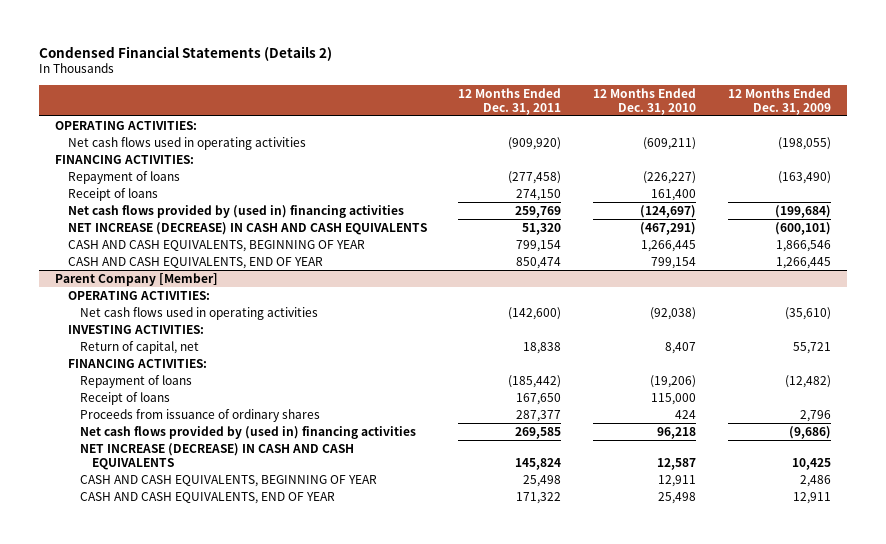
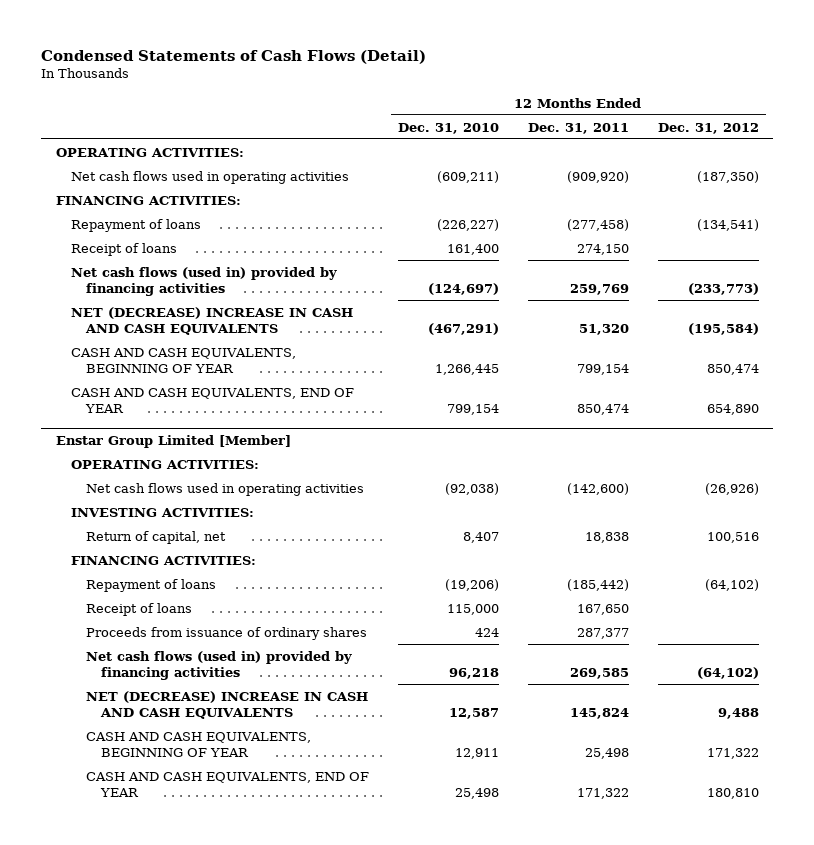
[39,45,333,61] Condensed Financial Statements (Details 2) -> [41,50,427,65] Condensed Statements of Cash Flows (Detail)
[727,87,831,115] 12 Months Ended Dec. 31, 2009 -> none
none -> [657,122,759,134] Dec. 31, 2012
[67,204,404,218] Net cash flows provided by (used in) financing activities -> [70,266,337,297] Net cash flows (used in) provided by financing activities
[67,221,427,235] NET INCREASE (DECREASE) IN CASH AND CASH EQUIVALENTS -> [70,306,353,336] NET (DECREASE) INCREASE IN CASH AND CASH EQUIVALENTS
[55,272,219,286] Parent Company [Member] -> none
none -> [55,434,291,448] Enstar Group Limited [Member]
[79,425,416,439] Net cash flows provided by (used in) financing activities -> [85,650,352,681] Net cash flows (used in) provided by financing activities
[79,442,354,470] NET INCREASE (DECREASE) IN CASH AND CASH EQUIVALENTS -> [85,690,368,720] NET (DECREASE) INCREASE IN CASH AND CASH EQUIVALENTS

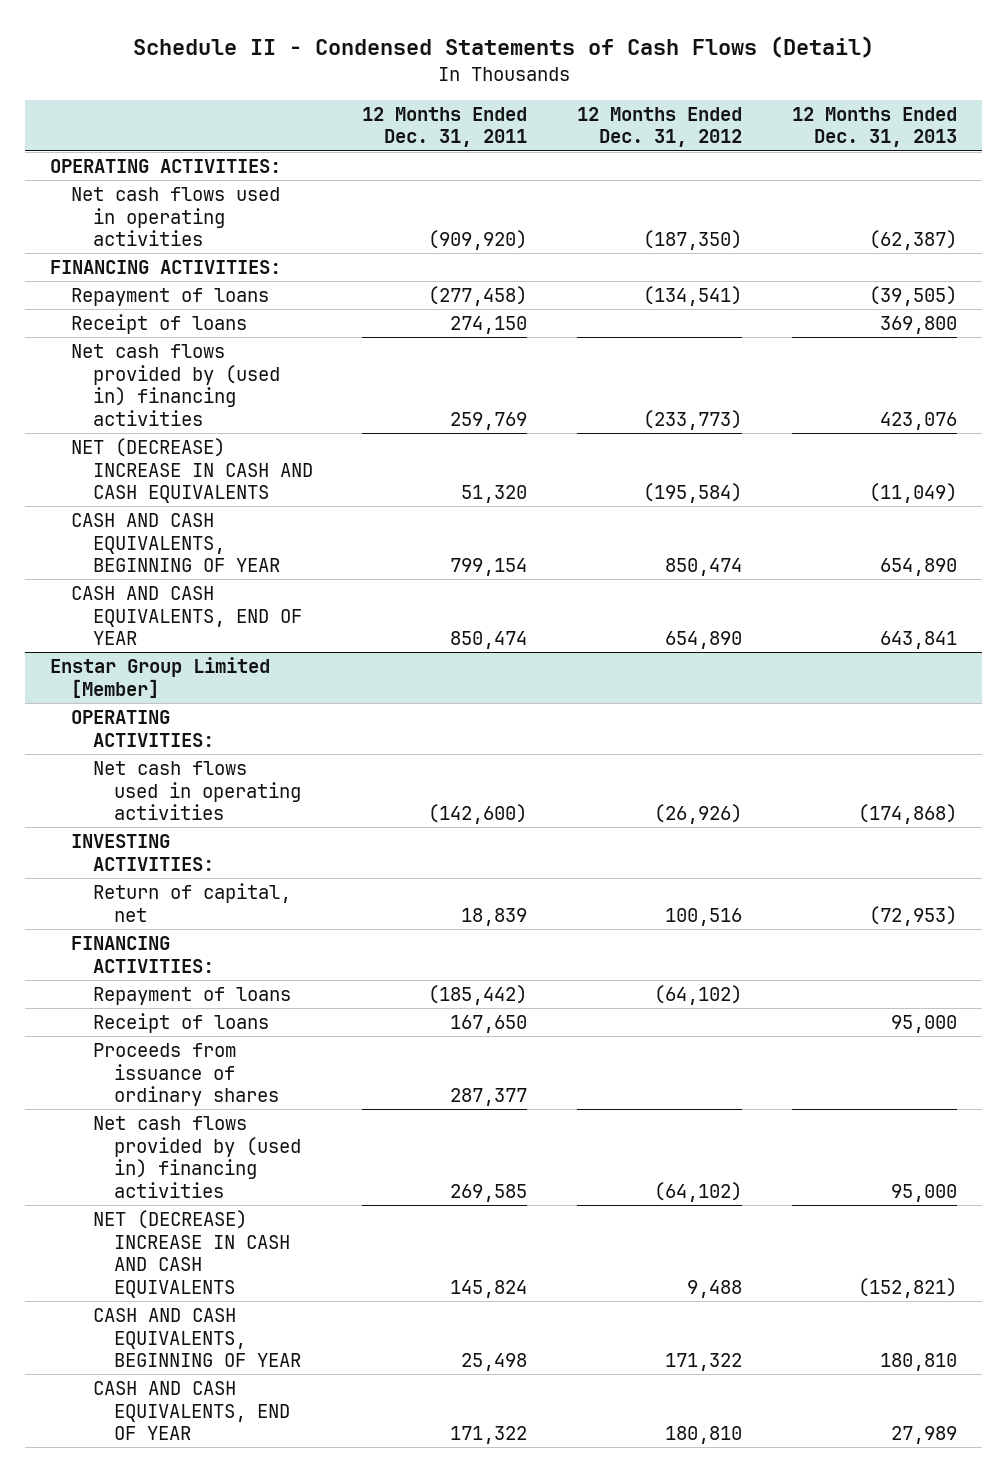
[41,50,427,65] Condensed Statements of Cash Flows (Detail) -> [132,35,874,58] Schedule II - Condensed Statements of Cash Flows (Detail)
[397,122,499,134] Dec. 31, 2010 -> none
none -> [792,106,958,148] 12 Months Ended Dec. 31, 2013
[70,266,337,297] Net cash flows (used in) provided by financing activities -> [71,344,280,426] Net cash flows provided by (used in) financing activities
[584,531,629,543] 18,838 -> [461,907,528,926] 18,839
[85,650,352,681] Net cash flows (used in) provided by financing activities -> [92,1116,301,1198] Net cash flows provided by (used in) financing activities

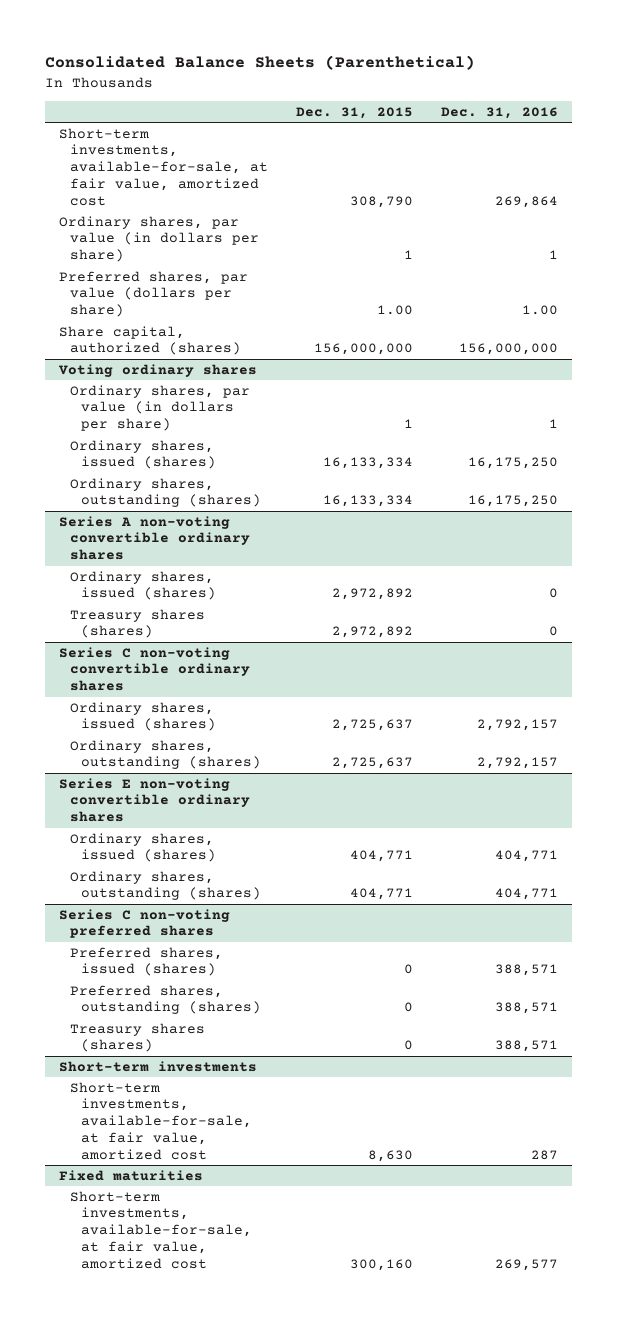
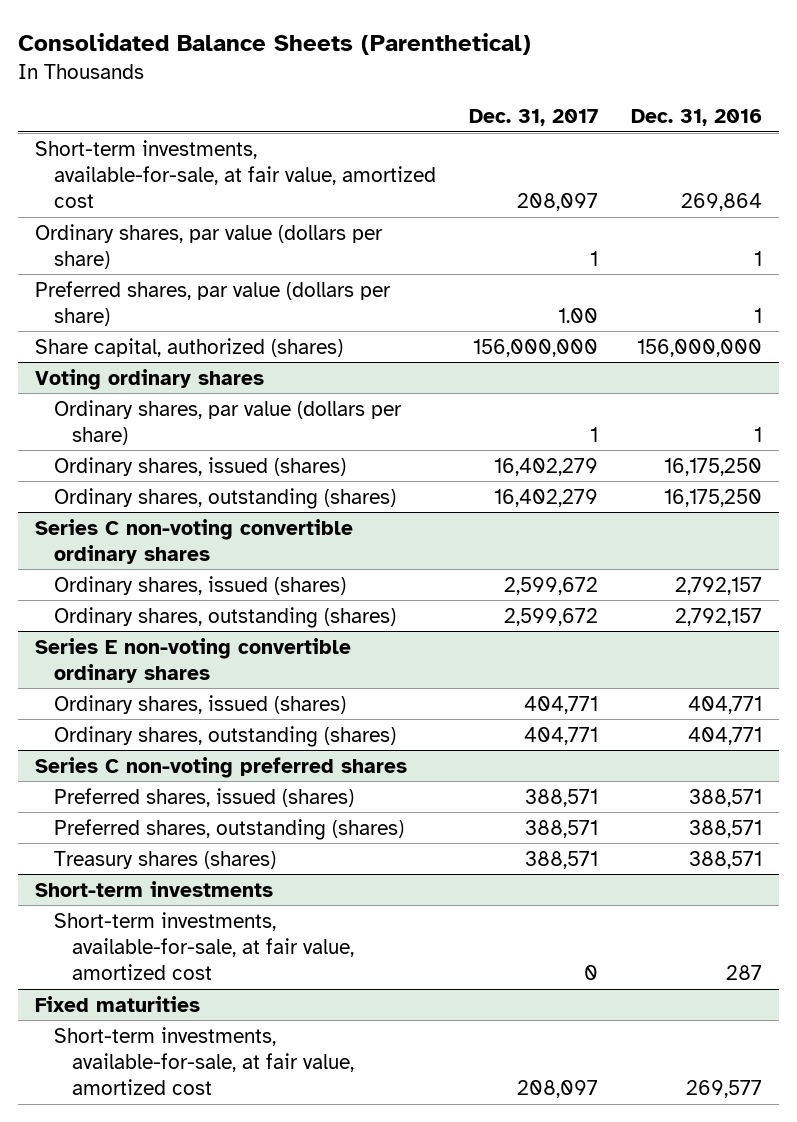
[295,106,413,119] Dec. 31, 2015 -> none
none -> [468,108,598,126] Dec. 31, 2017
[58,215,259,263] Ordinary shares, par value (in dollars per share) -> [34,223,383,269] Ordinary shares, par value (dollars per share)
[522,305,559,316] 1.00 -> [754,307,763,323] 1
[69,384,250,432] Ordinary shares, par value (in dollars per share) -> [53,399,402,445] Ordinary shares, par value (dollars per share)
[58,515,250,561] Series A non-voting convertible ordinary shares -> none
[69,570,216,601] Ordinary shares, issued (shares) -> none
[69,608,205,639] Treasury shares (shares) -> none

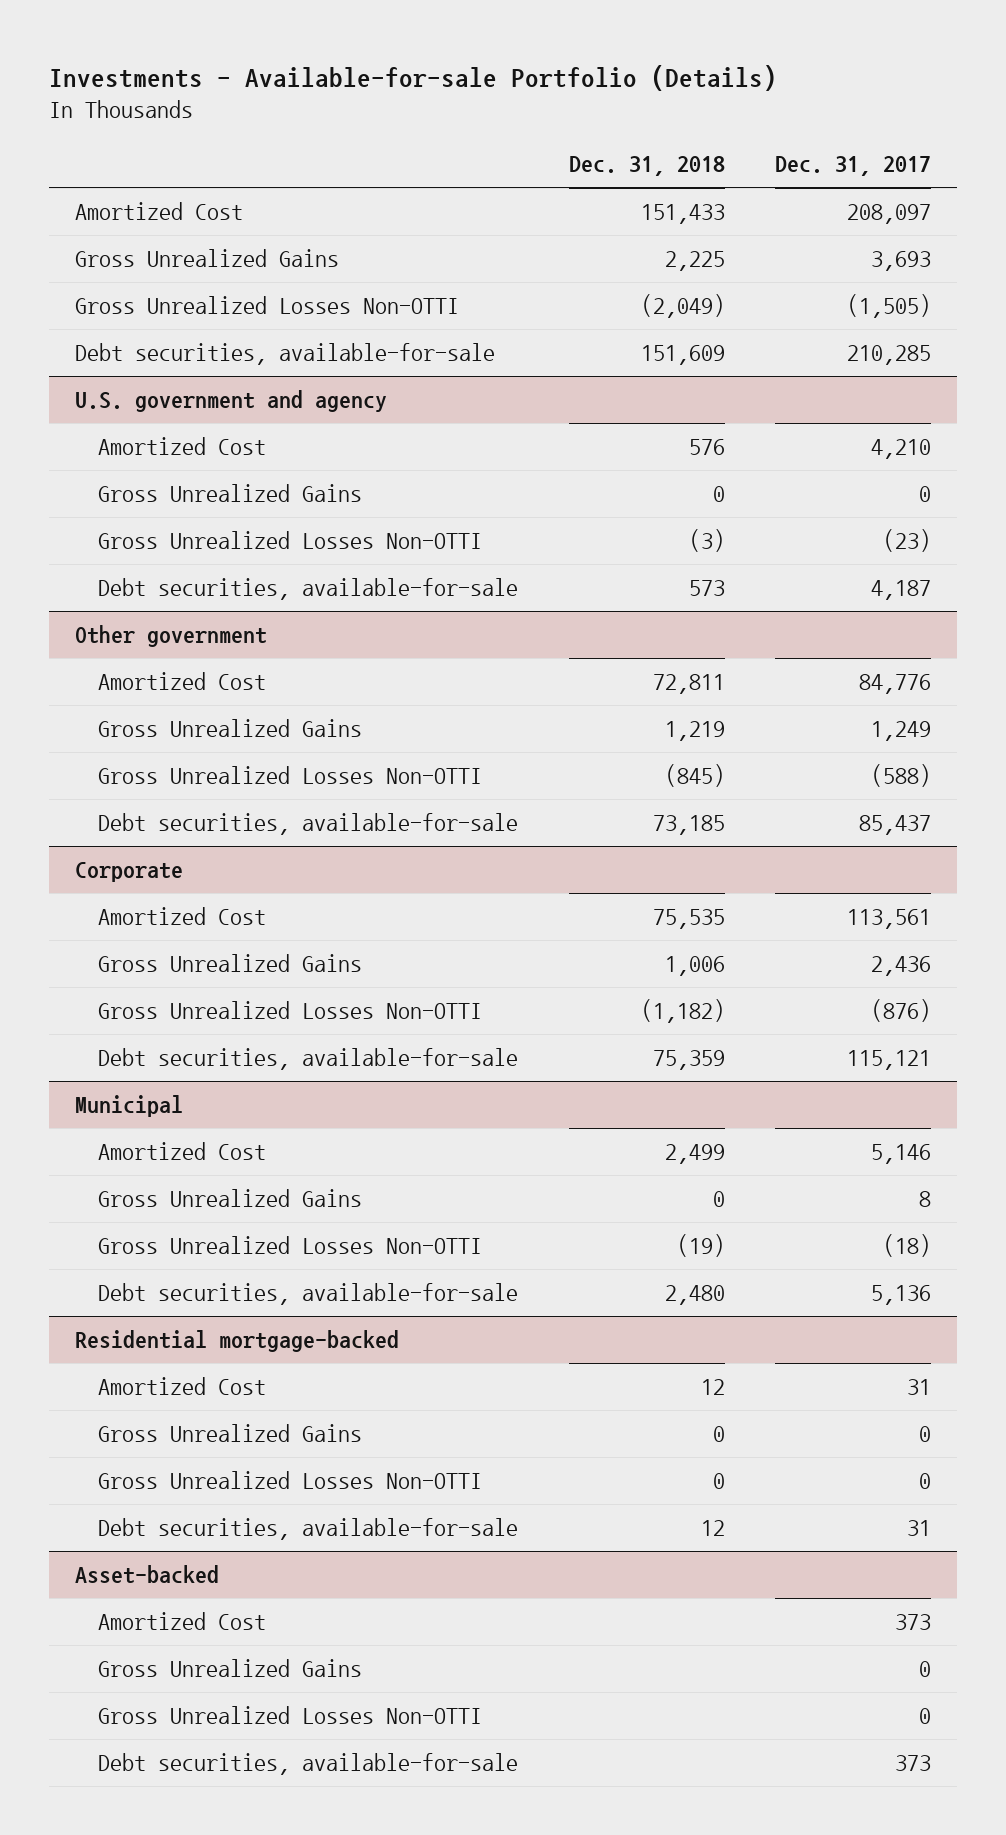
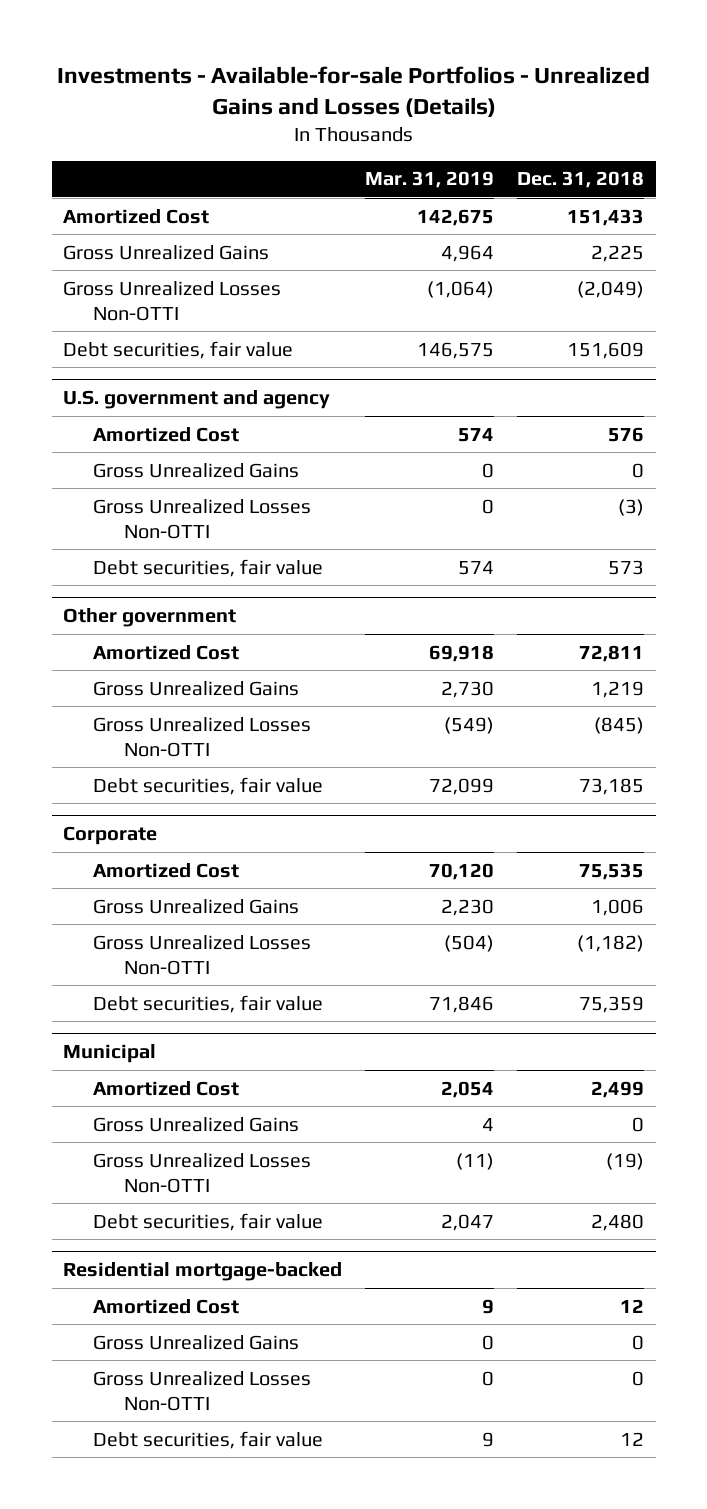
[49,64,778,91] Investments - Available-for-sale Portfolio (Details) -> [56,65,650,117] Investments - Available-for-sale Portfolios - Unrealized Gains and Losses (Details)
[775,156,932,177] Dec. 31, 2017 -> none
none -> [365,171,495,189] Mar. 31, 2019
[74,342,495,365] Debt securities, available-for-sale -> [63,340,294,359] Debt securities, fair value
[98,577,519,600] Debt securities, available-for-sale -> [93,558,324,577] Debt securities, fair value
[98,812,519,835] Debt securities, available-for-sale -> [93,776,324,795] Debt securities, fair value
[98,1047,519,1070] Debt securities, available-for-sale -> [93,994,324,1013] Debt securities, fair value
[98,1282,519,1305] Debt securities, available-for-sale -> [93,1212,324,1231] Debt securities, fair value
[74,1564,219,1584] Asset-backed -> none
[98,1611,267,1630] Amortized Cost -> none
[98,1658,363,1677] Gross Unrealized Gains -> none
[98,1705,483,1724] Gross Unrealized Losses Non-OTTI -> none
[98,1752,519,1775] Debt securities, available-for-sale -> none
[98,1517,519,1540] Debt securities, available-for-sale -> [93,1430,324,1449] Debt securities, fair value

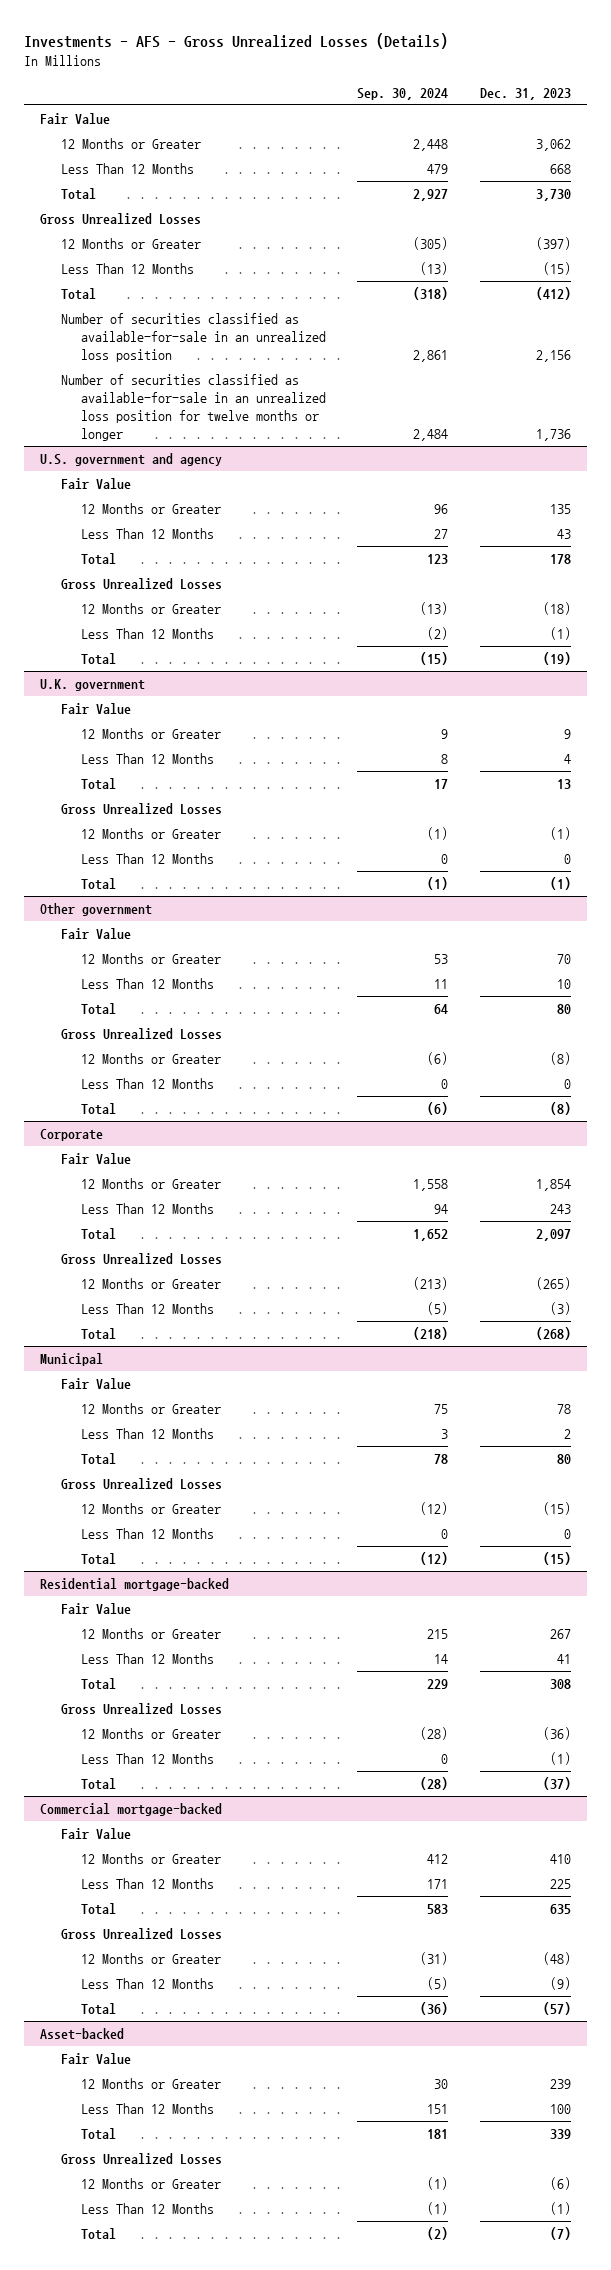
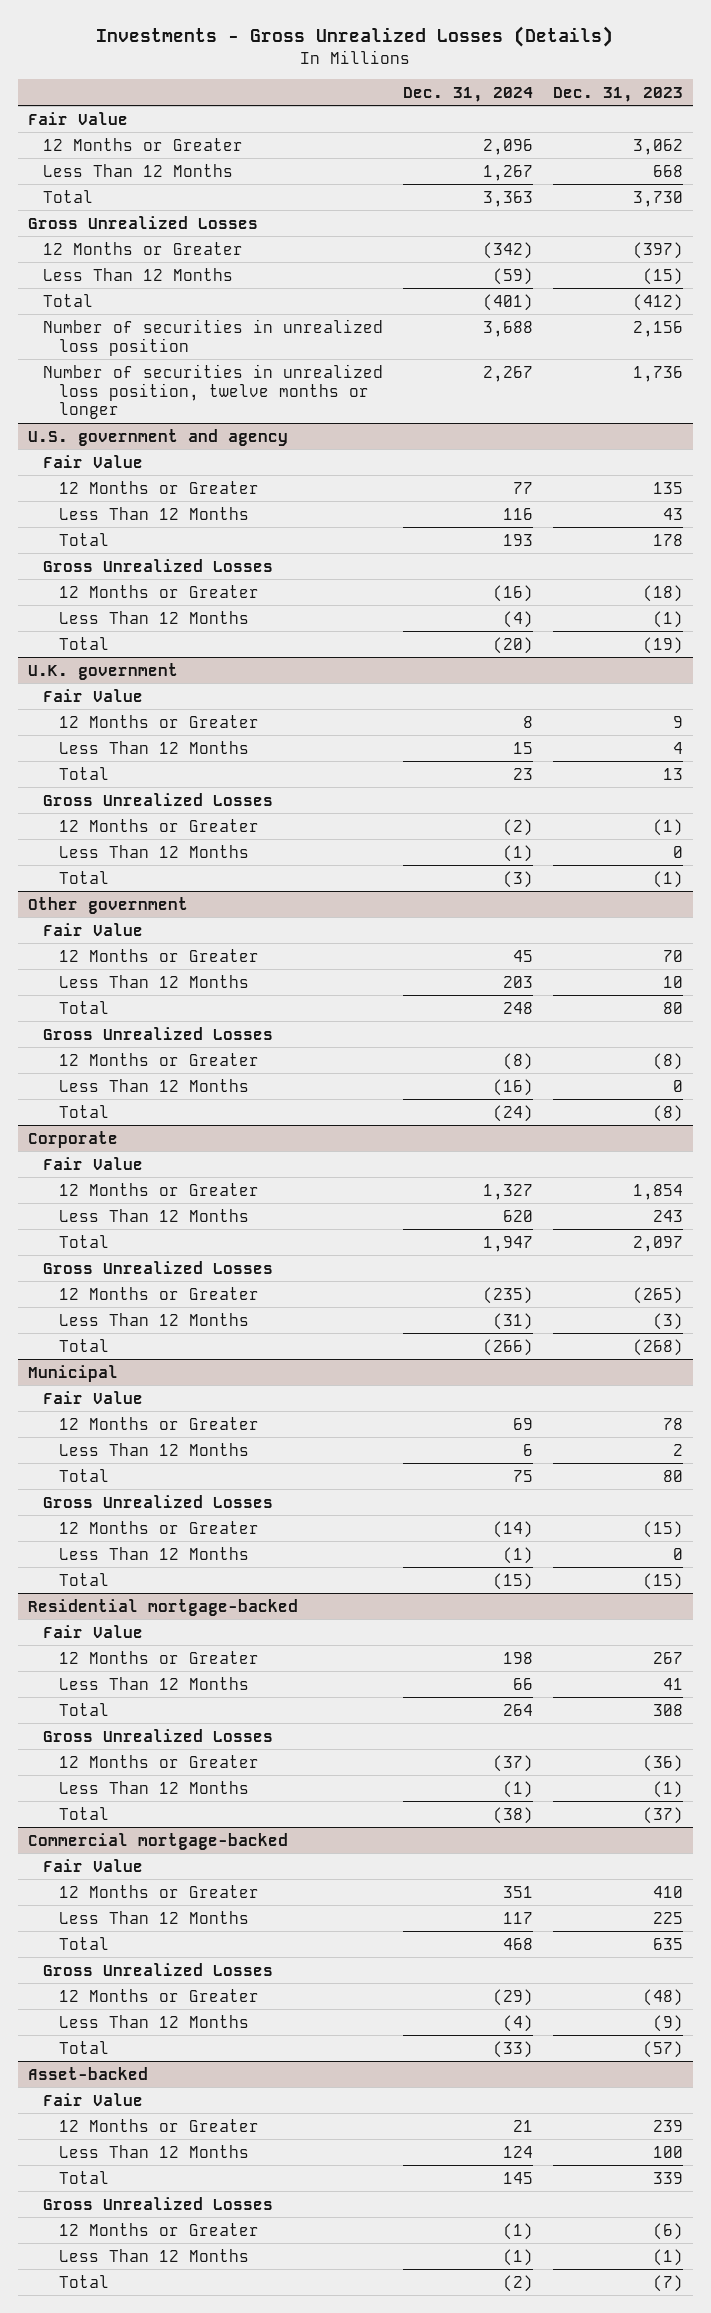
[24,33,449,50] Investments - AFS - Gross Unrealized Losses (Details) -> [96,26,614,48] Investments - Gross Unrealized Losses (Details)
[357,87,449,100] Sep. 30, 2024 -> none
none -> [403,86,534,102] Dec. 31, 2024
[60,313,326,363] Number of securities classified as available-for-sale in an unrealized loss position -> [43,318,384,356] Number of securities in unrealized loss position
[60,374,326,442] Number of securities classified as available-for-sale in an unrealized loss position for twelve months or longer -> [43,363,384,420] Number of securities in unrealized loss position, twelve months or longer

